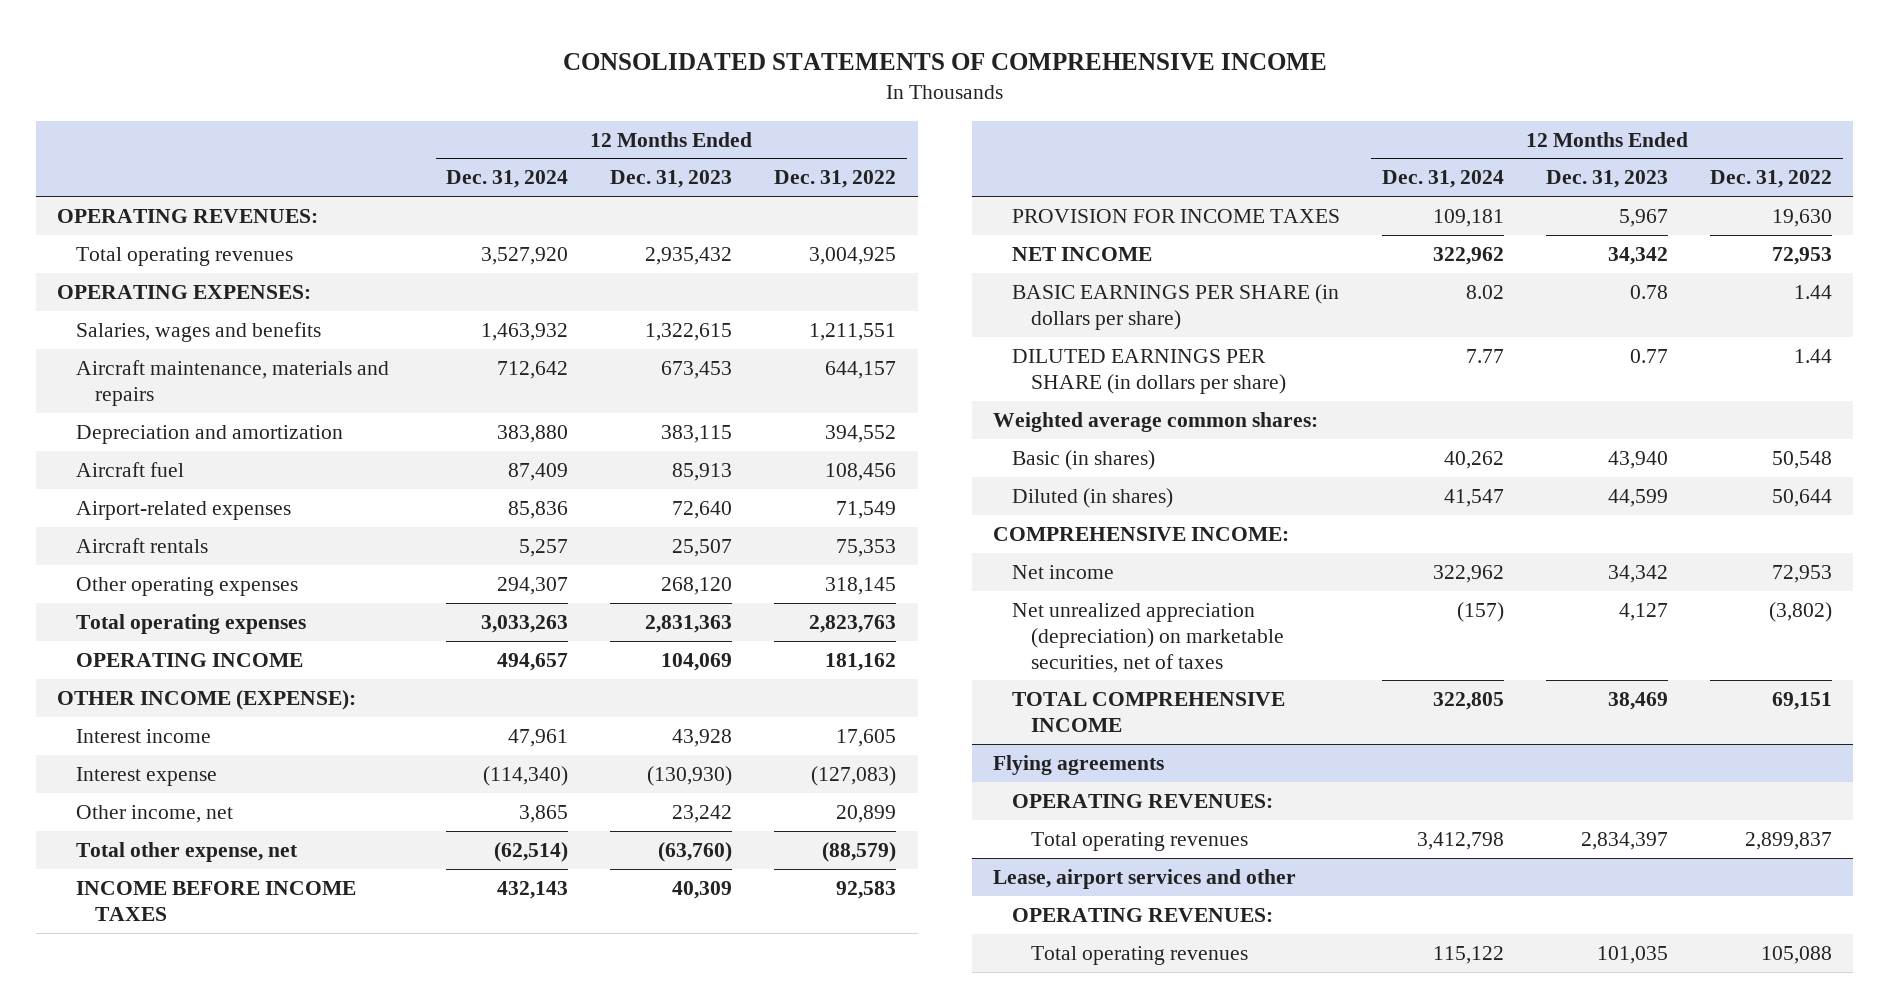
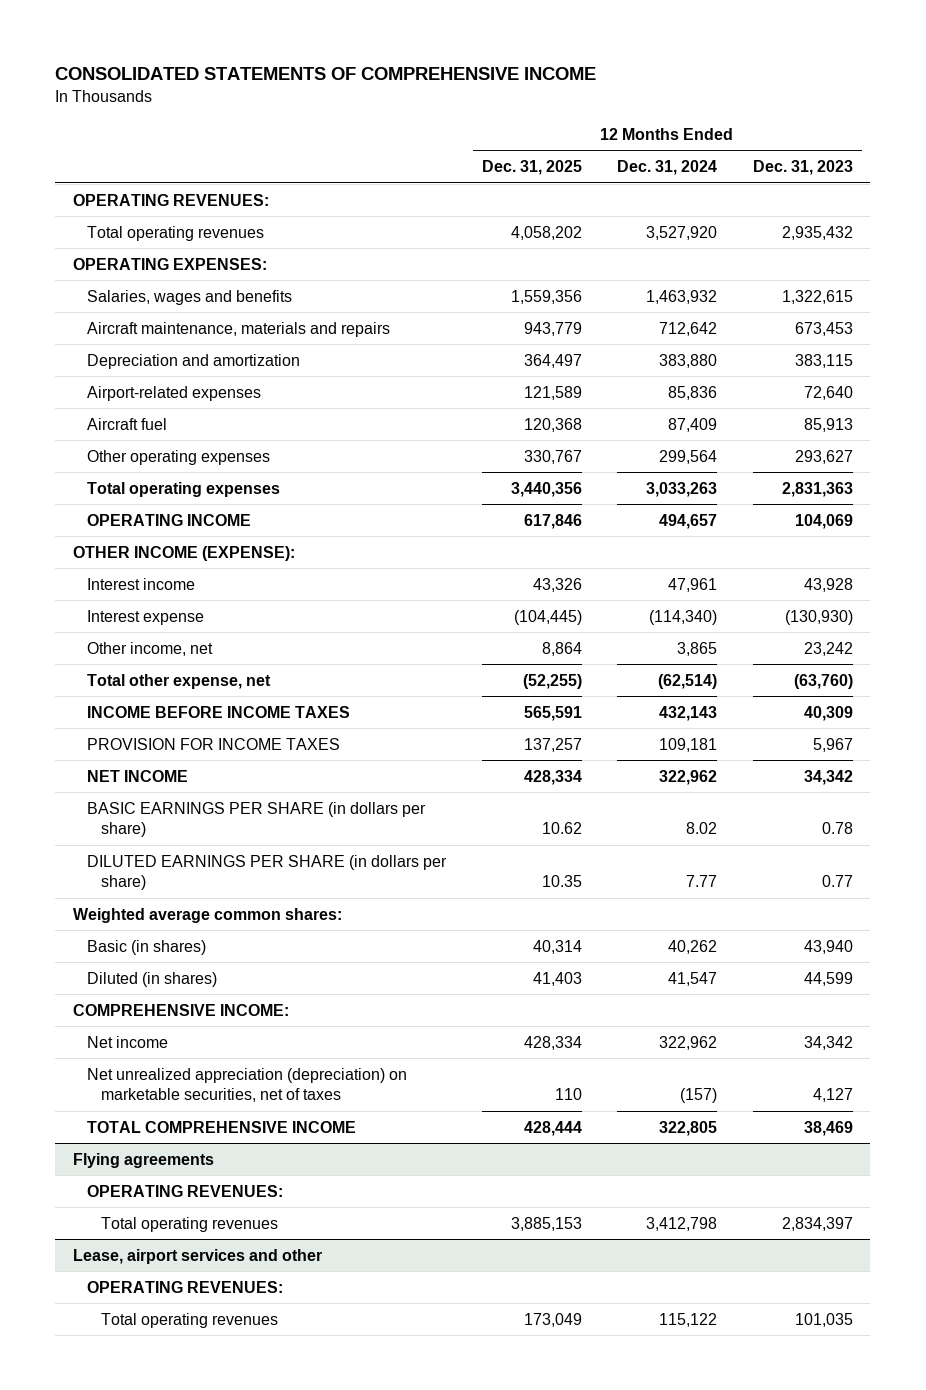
[774,170,897,189] Dec. 31, 2022 -> none
none -> [481,159,582,175] Dec. 31, 2025
[75,537,208,553] Aircraft rentals -> none
[75,461,184,477] Aircraft fuel -> [87,417,168,430] Aircraft fuel
[497,576,569,595] 294,307 -> [659,449,718,464] 299,564
[661,576,733,595] 268,120 -> [794,449,853,464] 293,627

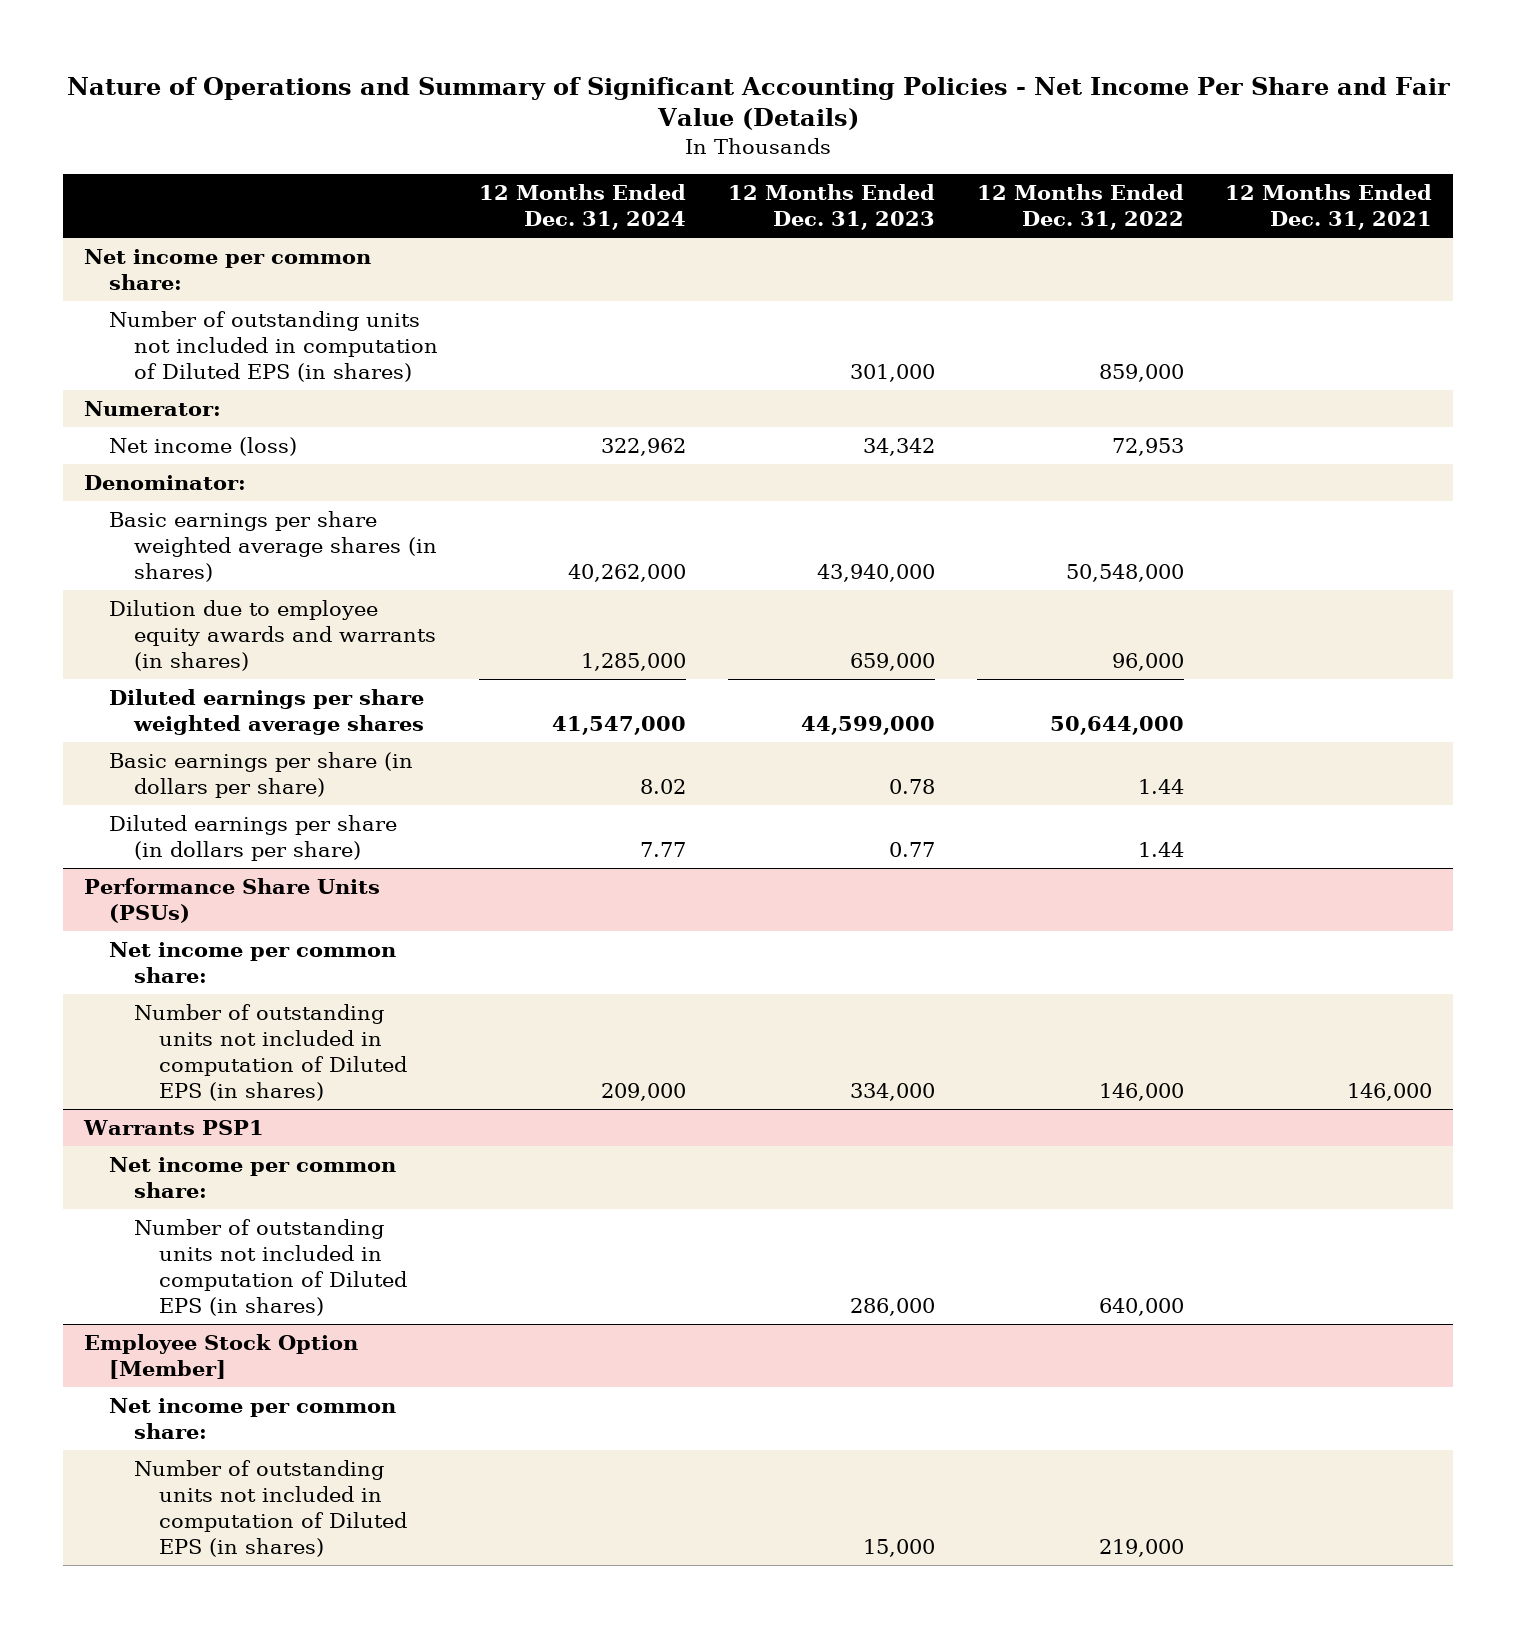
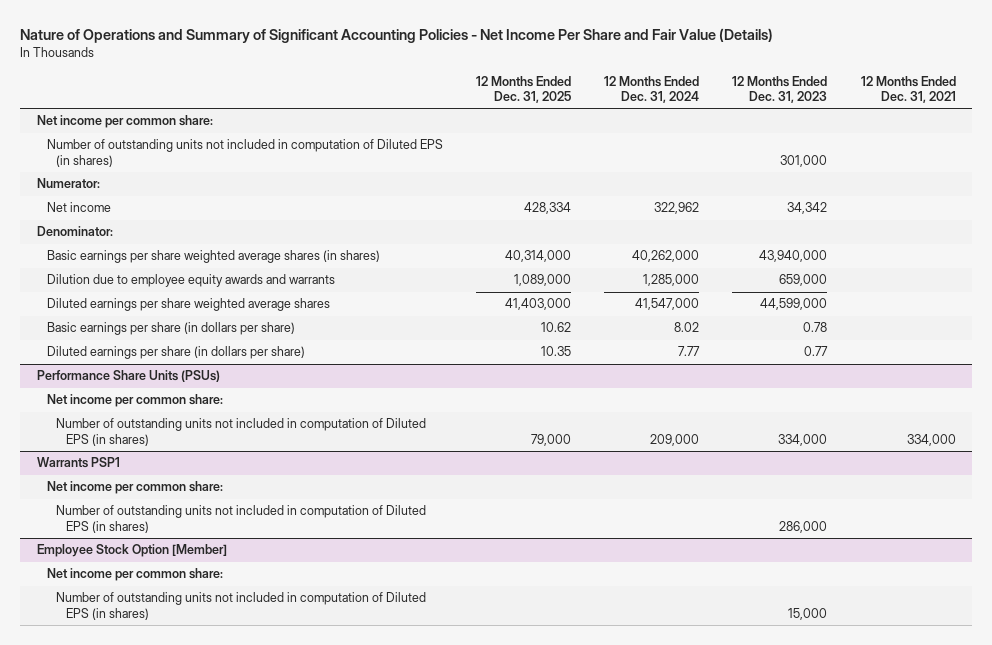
[976,184,1184,231] 12 Months Ended Dec. 31, 2022 -> none
none -> [475,75,571,103] 12 Months Ended Dec. 31, 2025
[108,436,297,456] Net income (loss) -> [46,202,111,213] Net income
[108,599,436,671] Dilution due to employee equity awards and warrants (in shares) -> [46,274,335,288] Dilution due to employee equity awards and warrants
[1347,1082,1433,1101] 146,000 -> [906,433,956,446] 334,000

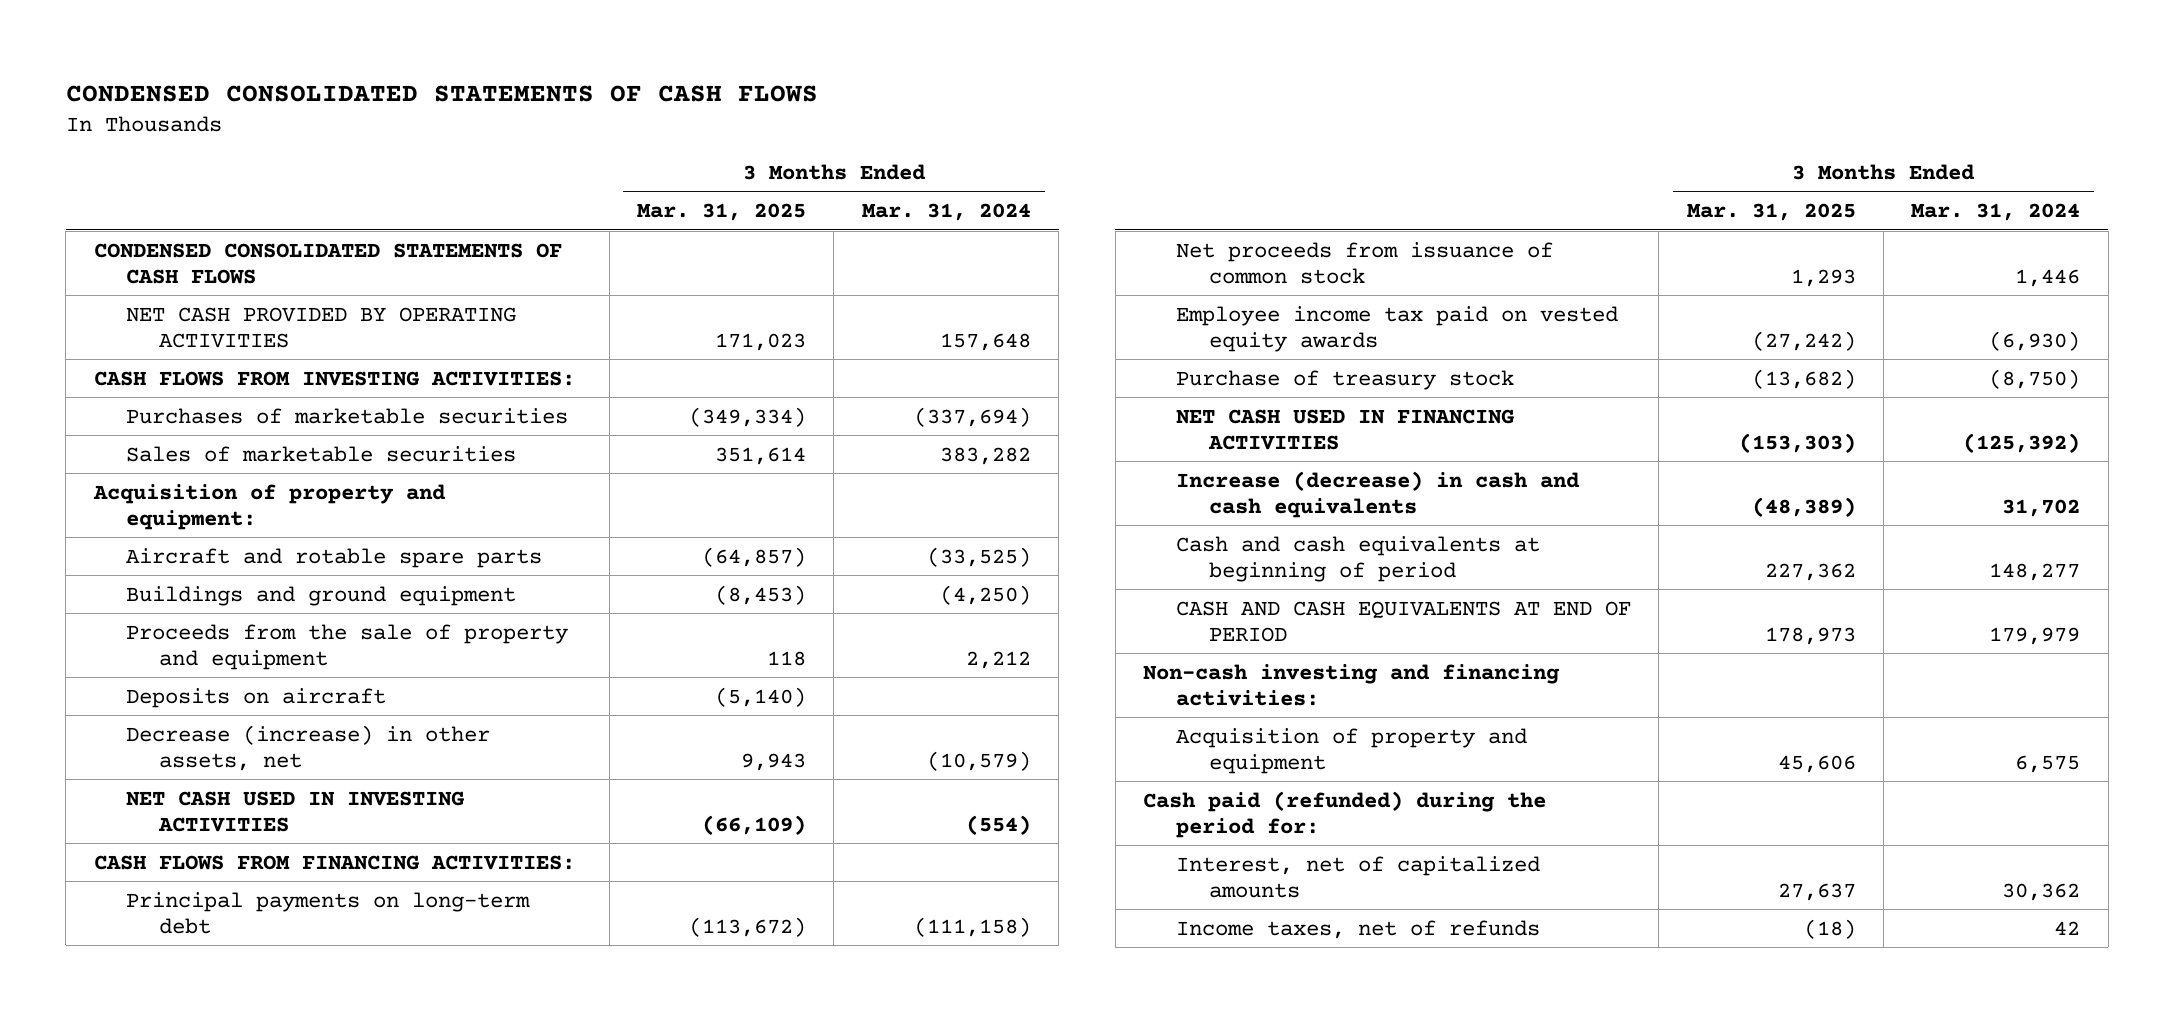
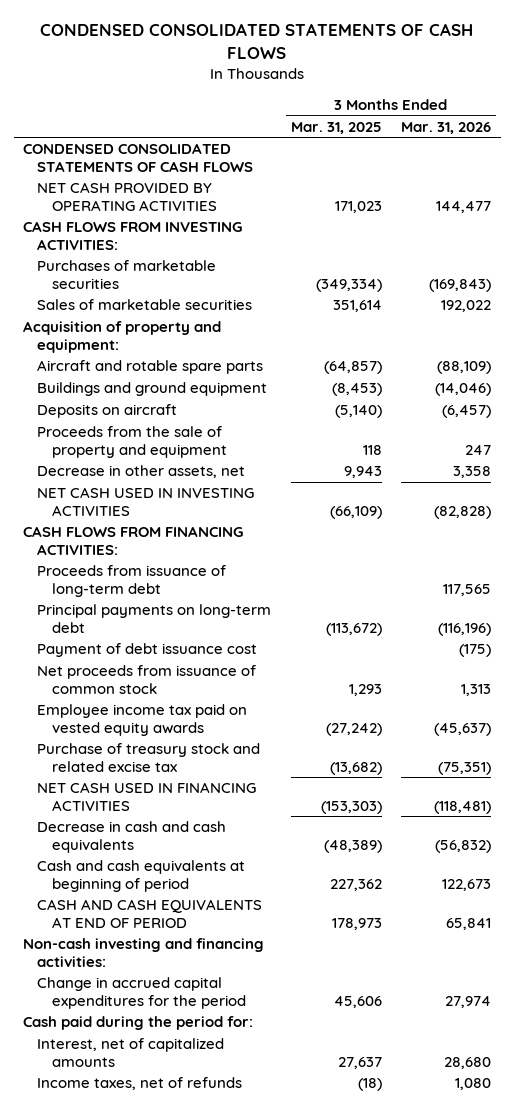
[861,203,1031,222] Mar. 31, 2024 -> none
none -> [401,121,492,134] Mar. 31, 2026
[126,623,569,670] Proceeds from the sale of property and equipment -> [37,426,227,458] Proceeds from the sale of property and equipment
[126,724,491,771] Decrease (increase) in other assets, net -> [37,465,246,479] Decrease in other assets, net
none -> [37,565,227,597] Proceeds from issuance of long-term debt
none -> [37,643,258,658] Payment of debt issuance cost
[1175,369,1514,390] Purchase of treasury stock -> [37,743,261,772] Purchase of treasury stock and related excise tax
[1175,470,1580,518] Increase (decrease) in cash and cash equivalents -> [37,821,227,853] Decrease in cash and cash equivalents
[1175,727,1527,774] Acquisition of property and equipment -> [37,977,246,1009] Change in accrued capital expenditures for the period
[1143,790,1547,838] Cash paid (refunded) during the period for: -> [23,1016,254,1031] Cash paid during the period for:

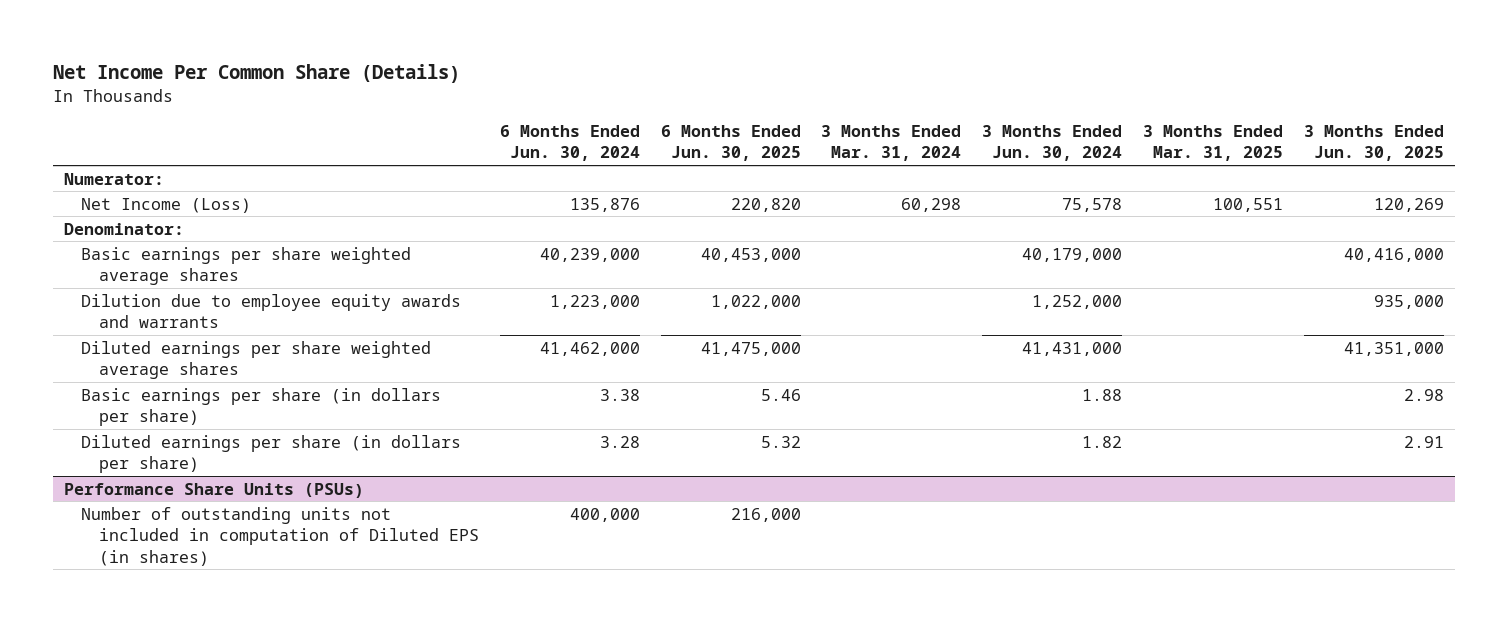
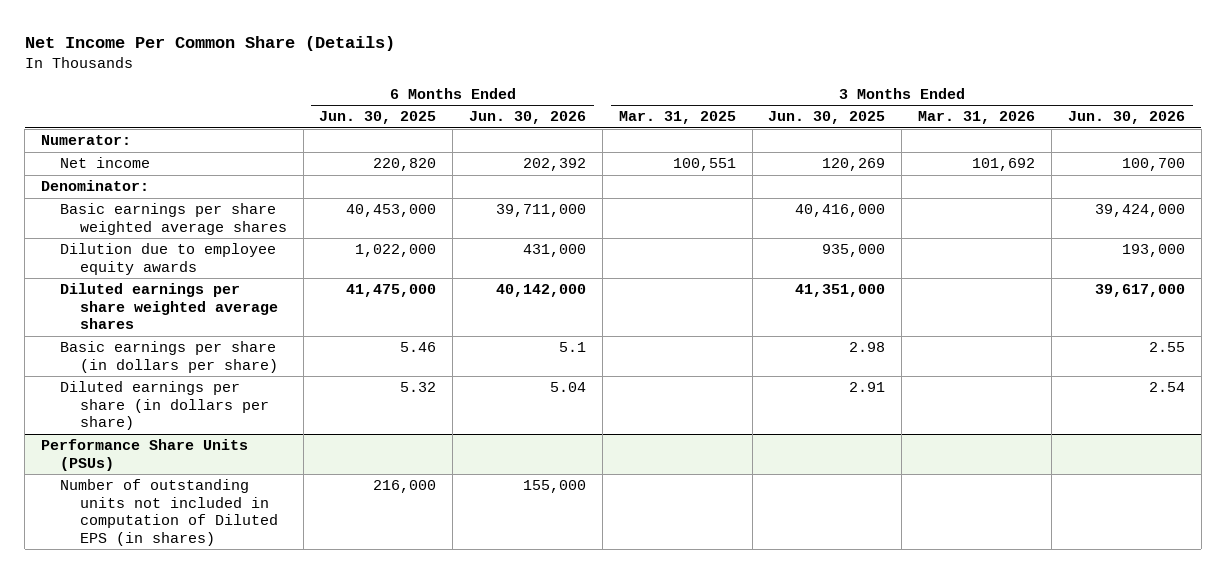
[499,125,640,162] 6 Months Ended Jun. 30, 2024 -> none
[821,125,962,162] 3 Months Ended Mar. 31, 2024 -> none
[982,125,1123,162] 3 Months Ended Jun. 30, 2024 -> none
none -> [469,111,587,125] Jun. 30, 2026
none -> [918,111,1036,125] Mar. 31, 2026
none -> [1067,111,1185,125] Jun. 30, 2026
[81,197,252,213] Net Income (Loss) -> [60,157,151,169] Net income
[81,293,462,329] Dilution due to employee equity awards and warrants -> [60,243,277,275] Dilution due to employee equity awards

